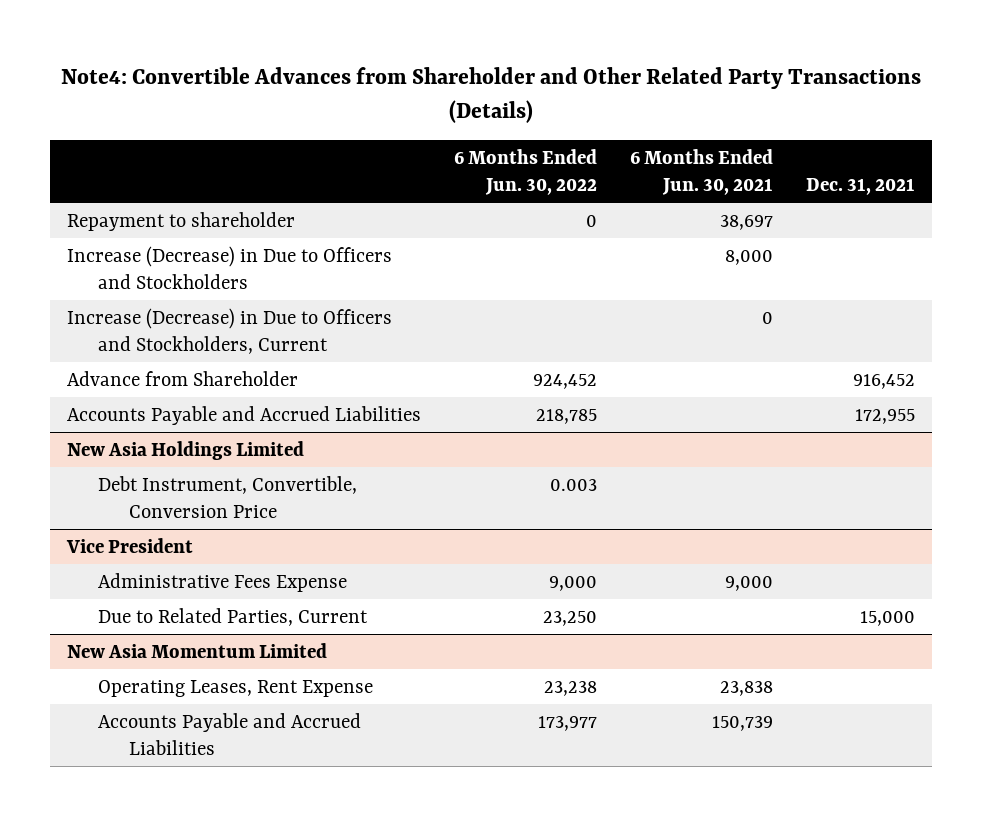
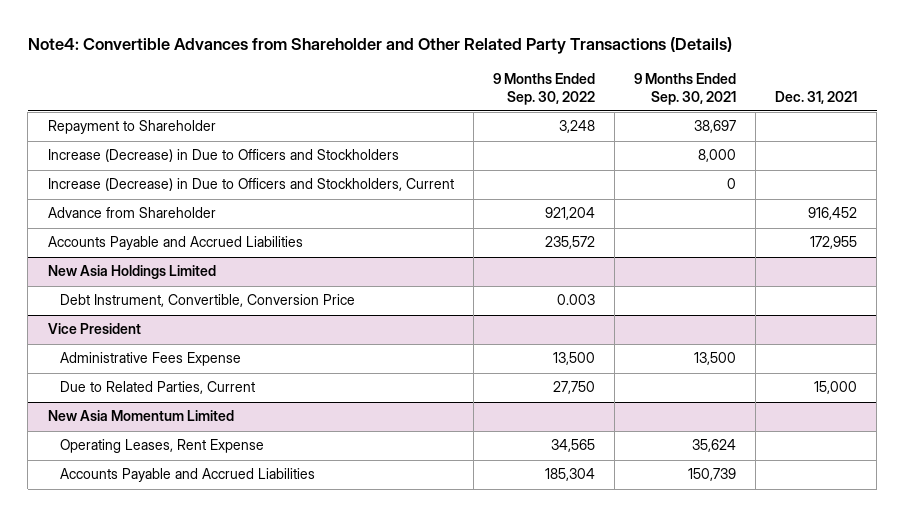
[454,148,598,196] 6 Months Ended Jun. 30, 2022 -> none
[630,148,774,196] 6 Months Ended Jun. 30, 2021 -> none
none -> [492,72,595,105] 9 Months Ended Sep. 30, 2022
none -> [633,72,736,105] 9 Months Ended Sep. 30, 2021
[67,211,296,231] Repayment to shareholder -> [47,120,216,135] Repayment to Shareholder

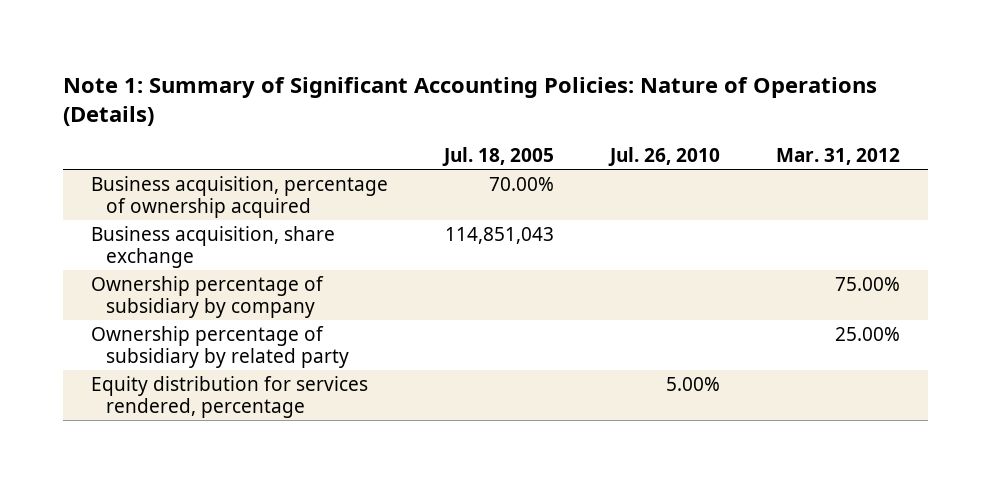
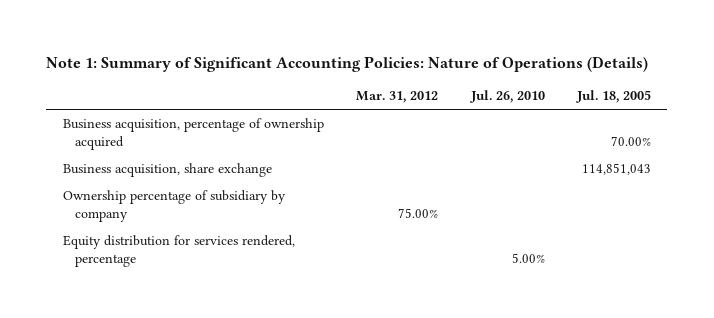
[90,325,350,369] Ownership percentage of subsidiary by related party -> none

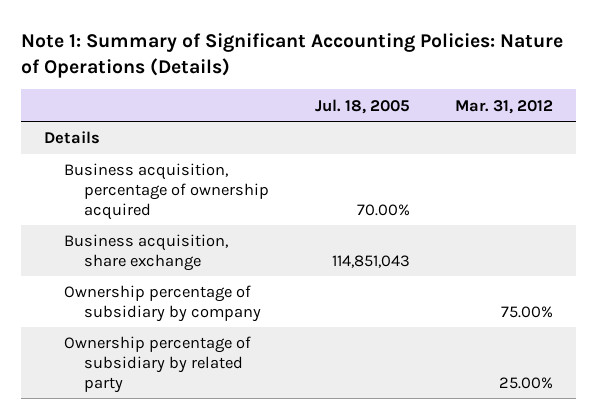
[469,90,545,104] Jul. 26, 2010 -> none
none -> [43,131,100,145] Details
[62,235,295,267] Equity distribution for services rendered, percentage -> none
none -> [63,336,251,393] Ownership percentage of subsidiary by related party

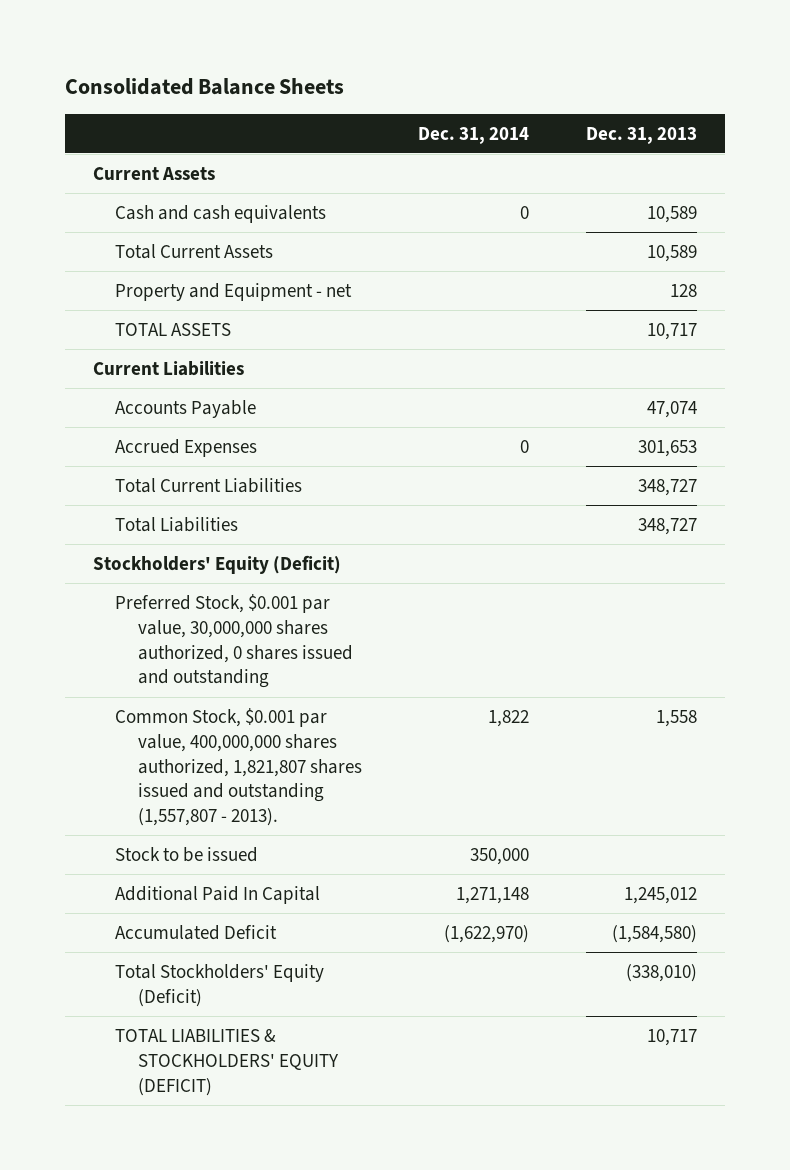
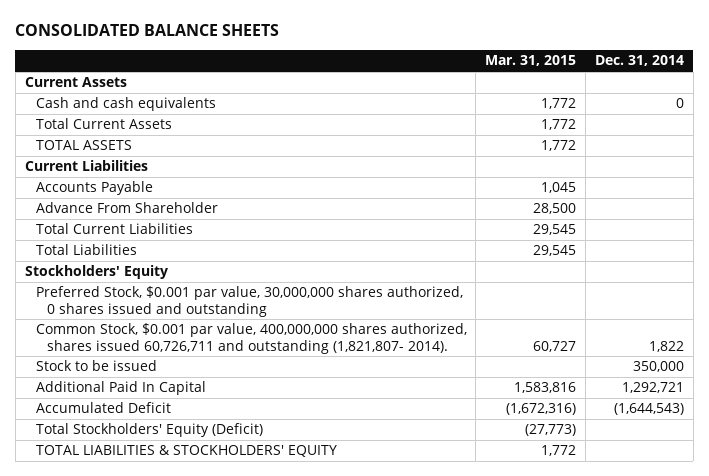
[64,78,344,96] Consolidated Balance Sheets -> [15,24,280,37] CONSOLIDATED BALANCE SHEETS
[586,126,698,144] Dec. 31, 2013 -> none
none -> [485,55,577,67] Mar. 31, 2015
[115,282,353,301] Property and Equipment - net -> none
[115,438,258,457] Accrued Expenses -> none
none -> [35,202,218,214] Advance From Shareholder
[92,554,341,574] Stockholders' Equity (Deficit) -> [24,265,168,280] Stockholders' Equity
[115,707,362,827] Common Stock, $0.001 par value, 400,000,000 shares authorized, 1,821,807 shares issued and outstanding (1,557,807 - 2013). -> [35,323,467,354] Common Stock, $0.001 par value, 400,000,000 shares authorized, shares issued 60,726,711 and outstanding (1,821,807- 2014).
[456,886,530,904] 1,271,148 -> [622,382,685,394] 1,292,721
[444,924,530,943] (1,622,970) -> [614,403,685,416] (1,644,543)
[115,1028,339,1096] TOTAL LIABILITIES & STOCKHOLDERS' EQUITY (DEFICIT) -> [35,445,337,458] TOTAL LIABILITIES & STOCKHOLDERS' EQUITY

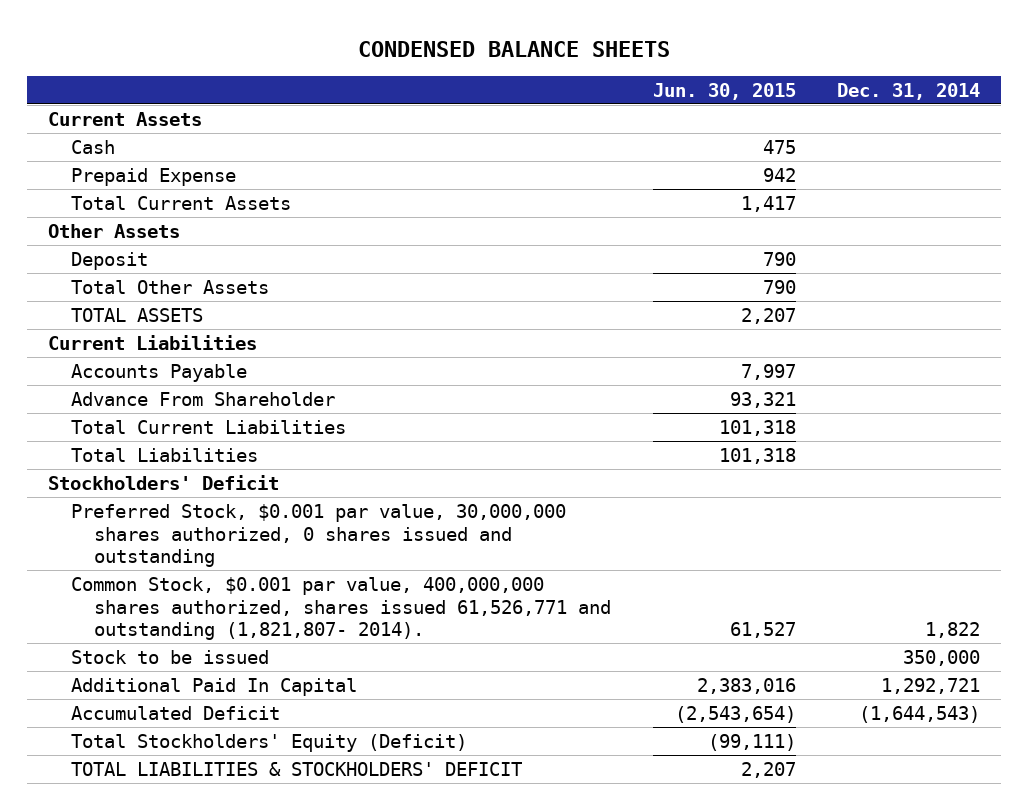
[15,24,280,37] CONSOLIDATED BALANCE SHEETS -> [357,40,670,57] CONDENSED BALANCE SHEETS
[485,55,577,67] Mar. 31, 2015 -> none
none -> [652,82,796,100] Jun. 30, 2015
[35,97,216,112] Cash and cash equivalents -> none
none -> [70,139,115,154] Cash
none -> [70,167,236,186] Prepaid Expense
none -> [47,223,180,238] Other Assets
none -> [70,251,148,270] Deposit
none -> [70,279,269,294] Total Other Assets
[24,265,168,280] Stockholders' Equity -> [47,474,279,490] Stockholders' Deficit
[35,323,467,354] Common Stock, $0.001 par value, 400,000,000 shares authorized, shares issued 60,726,711 and outstanding (1,821,807- 2014). -> [70,576,612,641] Common Stock, $0.001 par value, 400,000,000 shares authorized, shares issued 61,526,771 and outstanding (1,821,807- 2014).
[35,445,337,458] TOTAL LIABILITIES & STOCKHOLDERS' EQUITY -> [70,761,522,776] TOTAL LIABILITIES & STOCKHOLDERS' DEFICIT

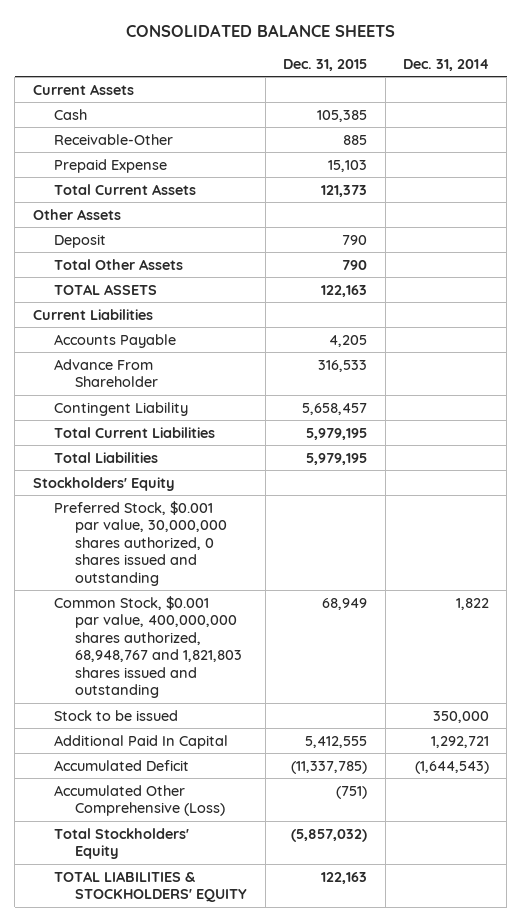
[357,40,670,57] CONDENSED BALANCE SHEETS -> [125,24,395,38] CONSOLIDATED BALANCE SHEETS
[652,82,796,100] Jun. 30, 2015 -> none
none -> [283,59,368,72] Dec. 31, 2015
none -> [54,133,174,145] Receivable-Other
none -> [54,401,189,416] Contingent Liability
[47,474,279,490] Stockholders' Deficit -> [32,476,175,491] Stockholders' Equity
[70,576,612,641] Common Stock, $0.001 par value, 400,000,000 shares authorized, shares issued 61,526,771 and outstanding (1,821,807- 2014). -> [54,595,243,699] Common Stock, $0.001 par value, 400,000,000 shares authorized, 68,948,767 and 1,821,803 shares issued and outstanding
none -> [54,784,226,817] Accumulated Other Comprehensive (Loss)
[70,733,467,752] Total Stockholders' Equity (Deficit) -> [54,827,190,860] Total Stockholders' Equity
[70,761,522,776] TOTAL LIABILITIES & STOCKHOLDERS' DEFICIT -> [54,870,248,903] TOTAL LIABILITIES & STOCKHOLDERS' EQUITY

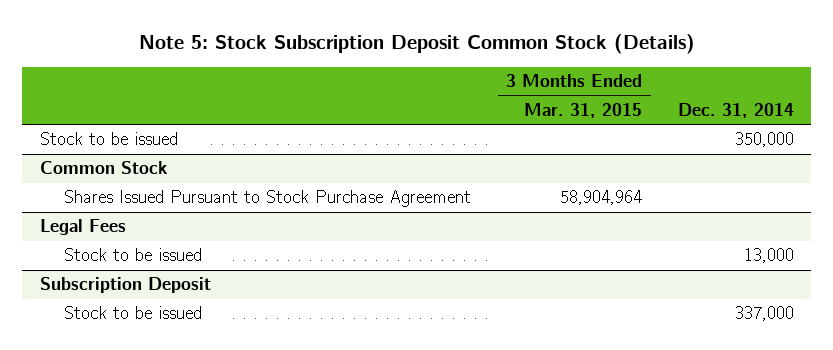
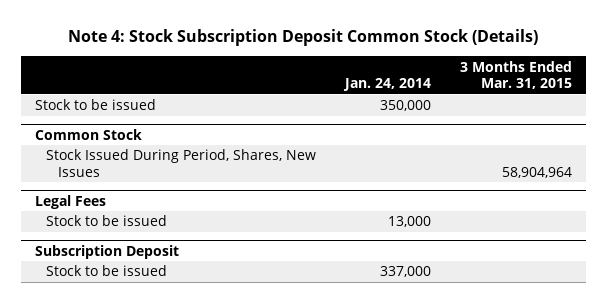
[138,34,695,55] Note 5: Stock Subscription Deposit Common Stock (Details) -> [68,29,539,47] Note 4: Stock Subscription Deposit Common Stock (Details)
[677,102,794,118] Dec. 31, 2014 -> none
none -> [343,78,432,92] Jan. 24, 2014
[64,190,472,208] Shares Issued Pursuant to Stock Purchase Agreement -> [46,149,317,177] Stock Issued During Period, Shares, New Issues

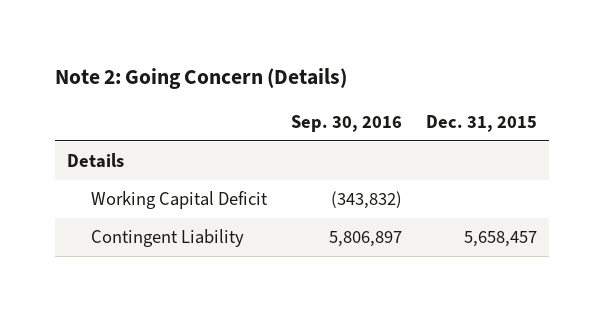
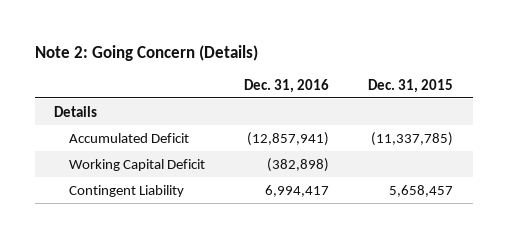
[290,114,402,132] Sep. 30, 2016 -> none
none -> [244,78,330,93] Dec. 31, 2016
none -> [68,132,189,143] Accumulated Deficit

